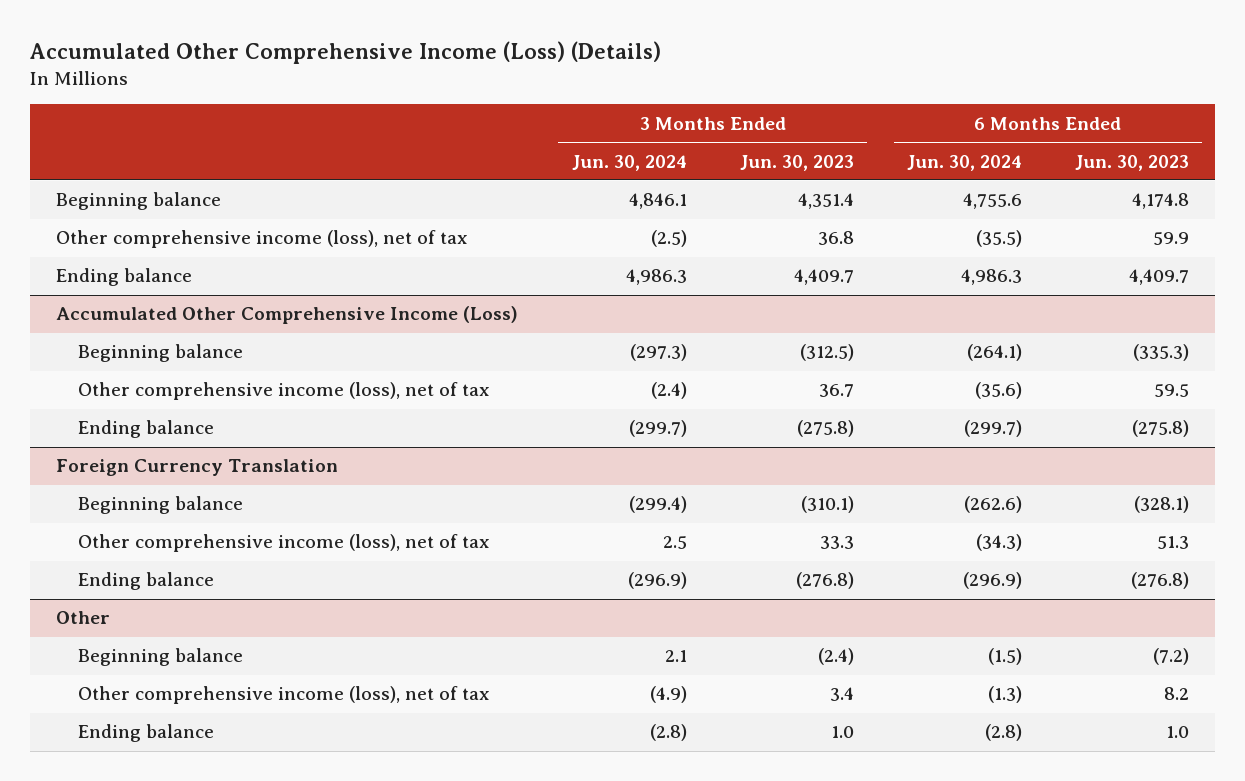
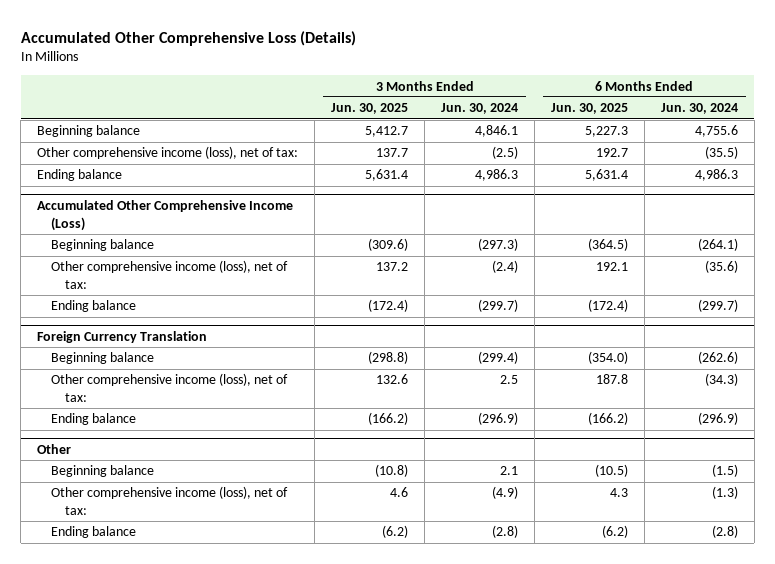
[29,41,661,65] Accumulated Other Comprehensive Income (Loss) (Details) -> [20,30,356,46] Accumulated Other Comprehensive Loss (Details)
[739,154,854,171] Jun. 30, 2023 -> none
[1074,154,1189,171] Jun. 30, 2023 -> none
none -> [331,103,409,115] Jun. 30, 2025
none -> [550,103,628,115] Jun. 30, 2025
[56,230,469,249] Other comprehensive income (loss), net of tax -> [37,146,299,160] Other comprehensive income (loss), net of tax:
[77,382,490,401] Other comprehensive income (loss), net of tax -> [51,260,289,290] Other comprehensive income (loss), net of tax:
[77,534,490,553] Other comprehensive income (loss), net of tax -> [51,373,289,403] Other comprehensive income (loss), net of tax:
[77,686,490,705] Other comprehensive income (loss), net of tax -> [51,486,289,516] Other comprehensive income (loss), net of tax:

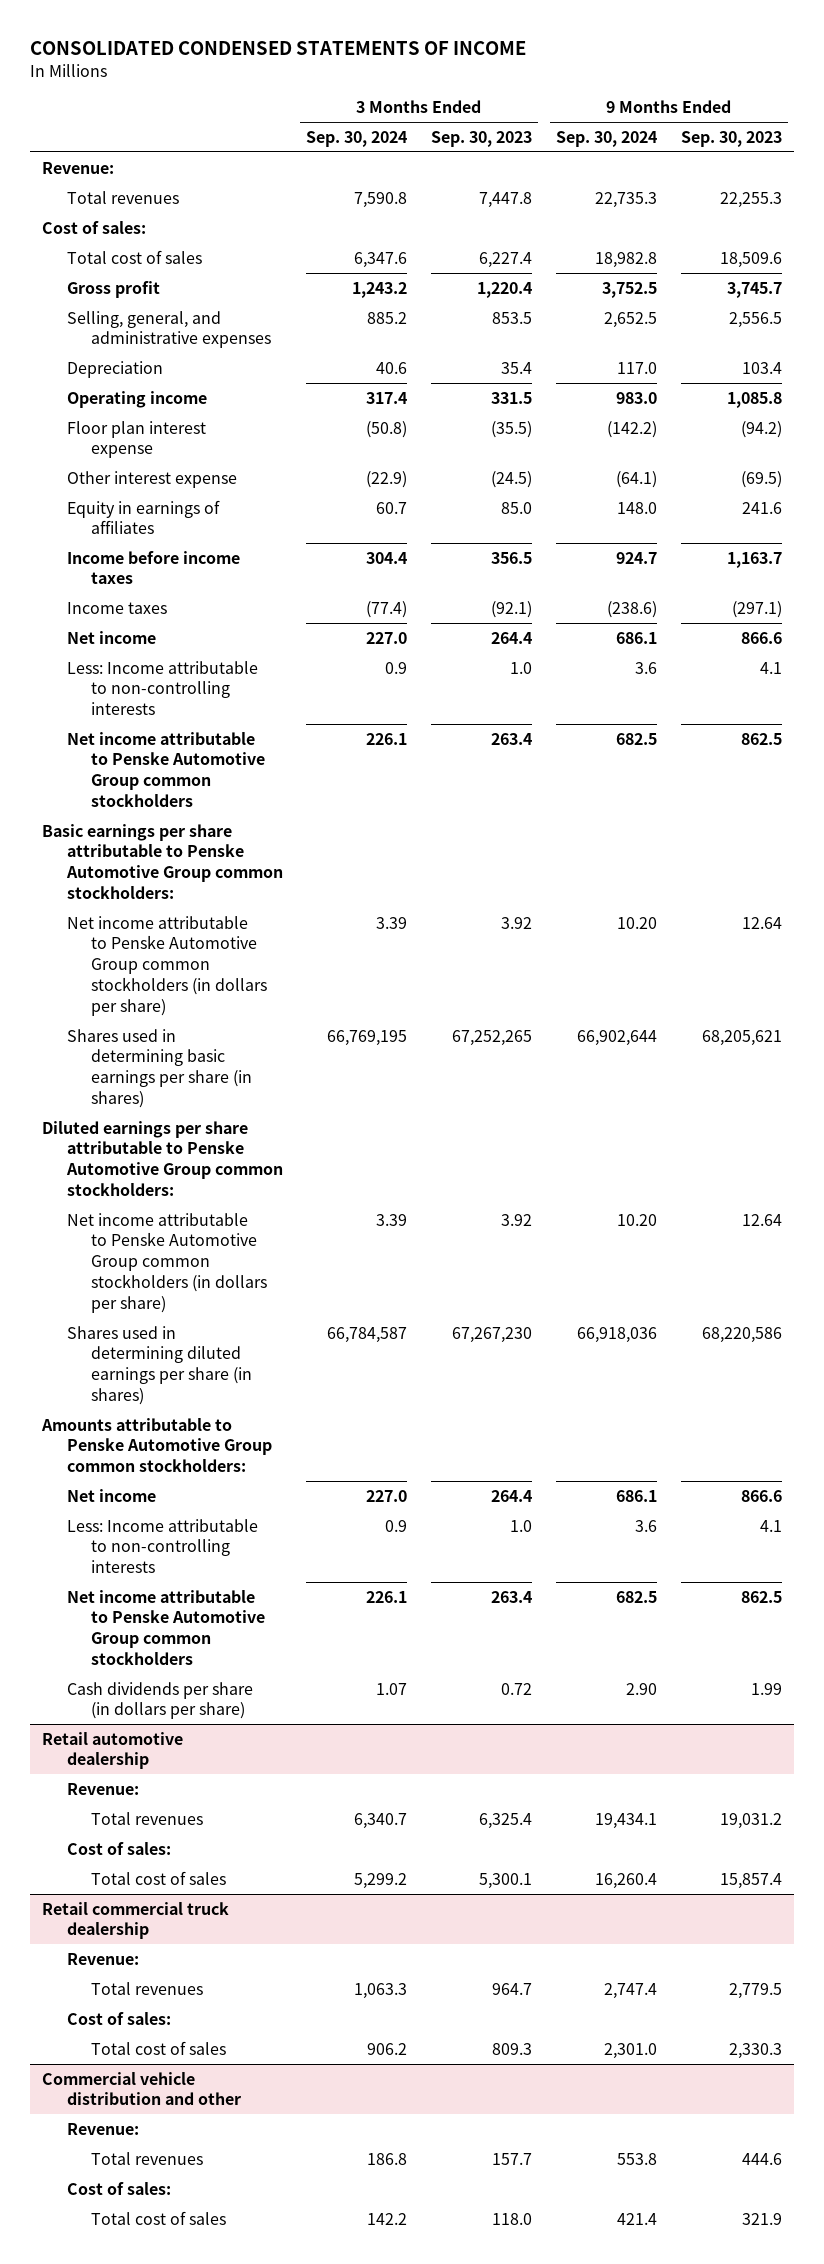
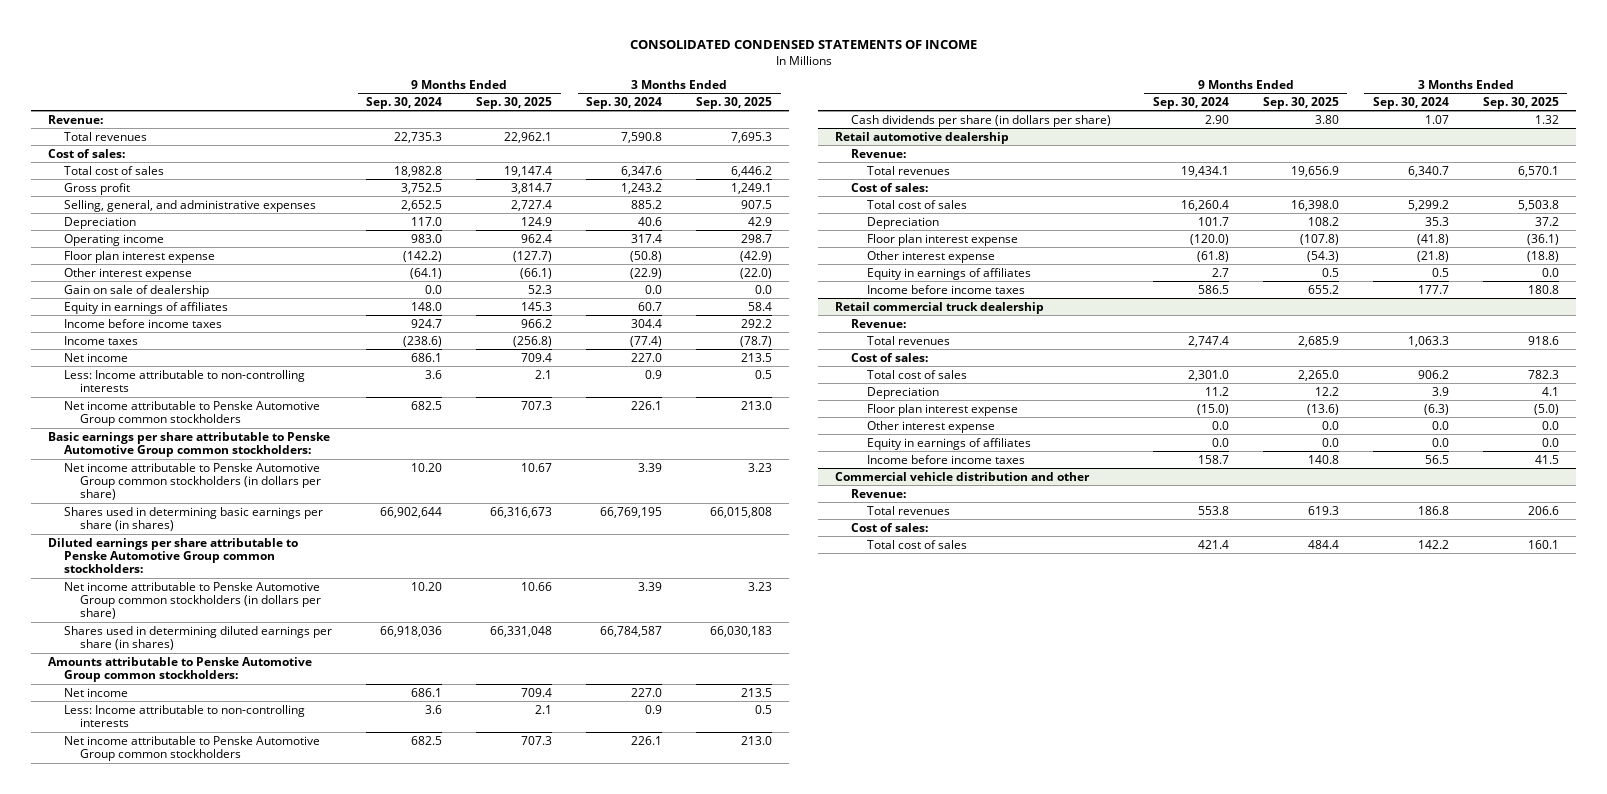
[431,130,533,147] Sep. 30, 2023 -> none
[680,130,782,147] Sep. 30, 2023 -> none
none -> [476,96,553,109] Sep. 30, 2025
none -> [696,96,773,109] Sep. 30, 2025
none -> [64,284,210,297] Gain on sale of dealership
none -> [866,216,939,229] Depreciation
none -> [866,233,1018,246] Floor plan interest expense
none -> [866,250,995,263] Other interest expense
none -> [866,267,1031,280] Equity in earnings of affiliates
none -> [866,284,1025,294] Income before income taxes
none -> [866,386,939,399] Depreciation
none -> [866,403,1018,416] Floor plan interest expense
none -> [866,420,995,433] Other interest expense
none -> [866,437,1031,450] Equity in earnings of affiliates
none -> [866,454,1025,464] Income before income taxes

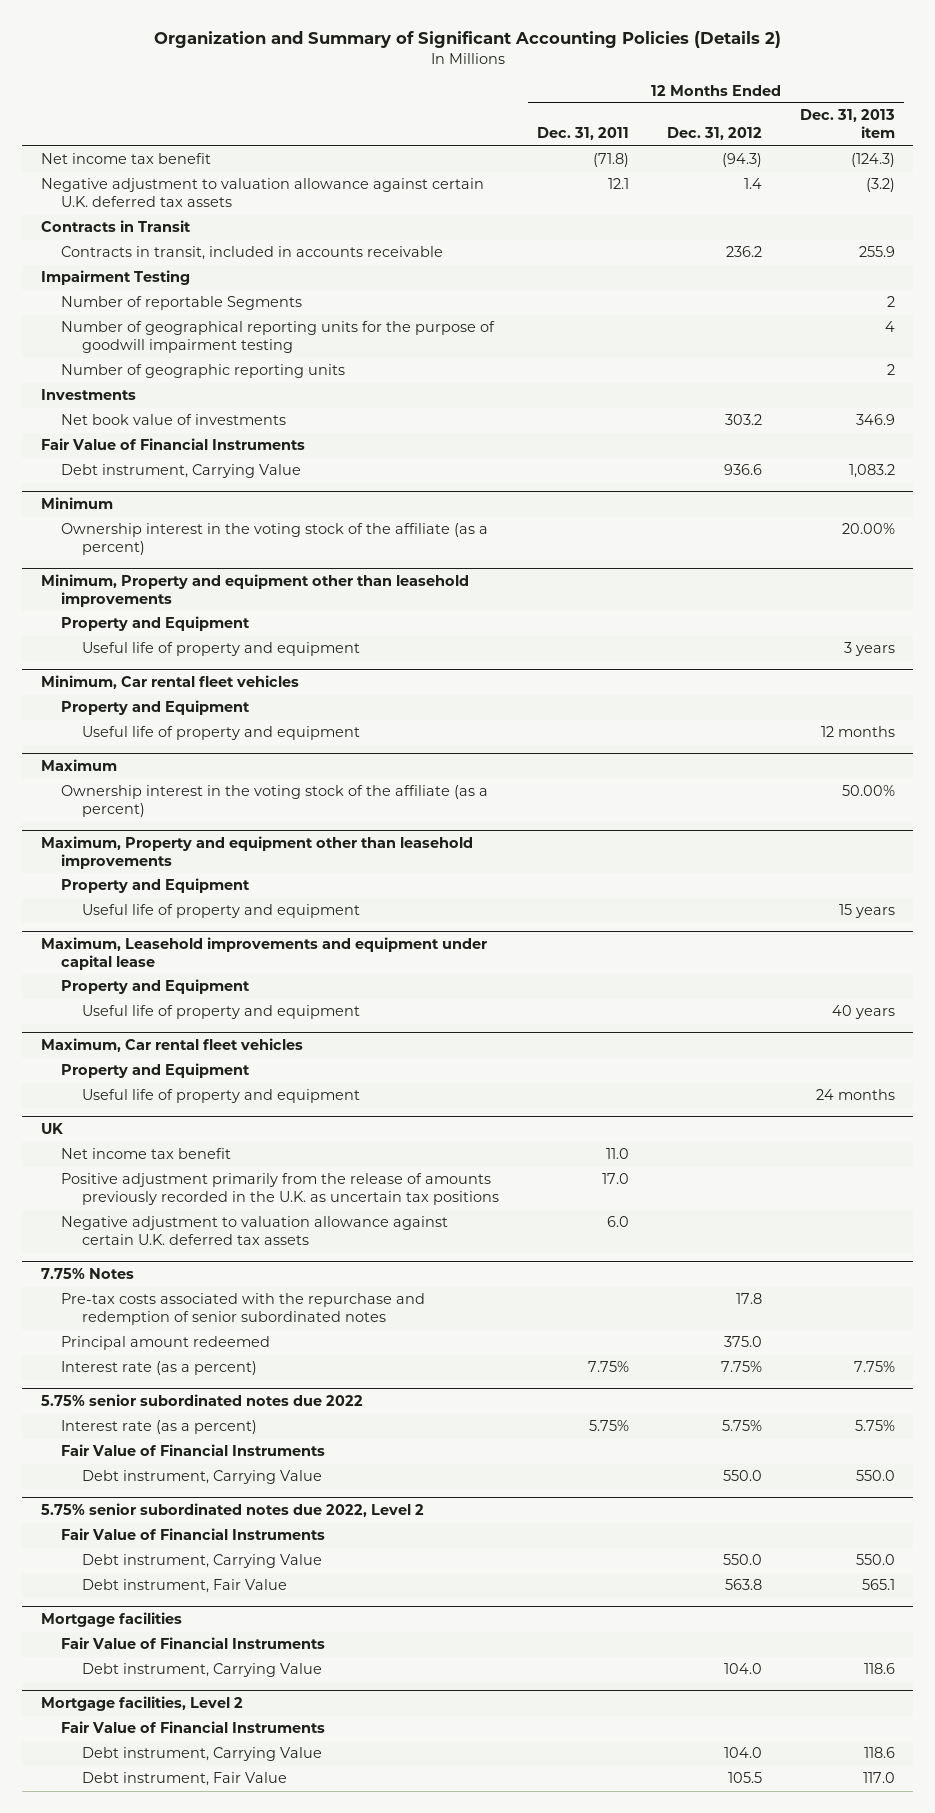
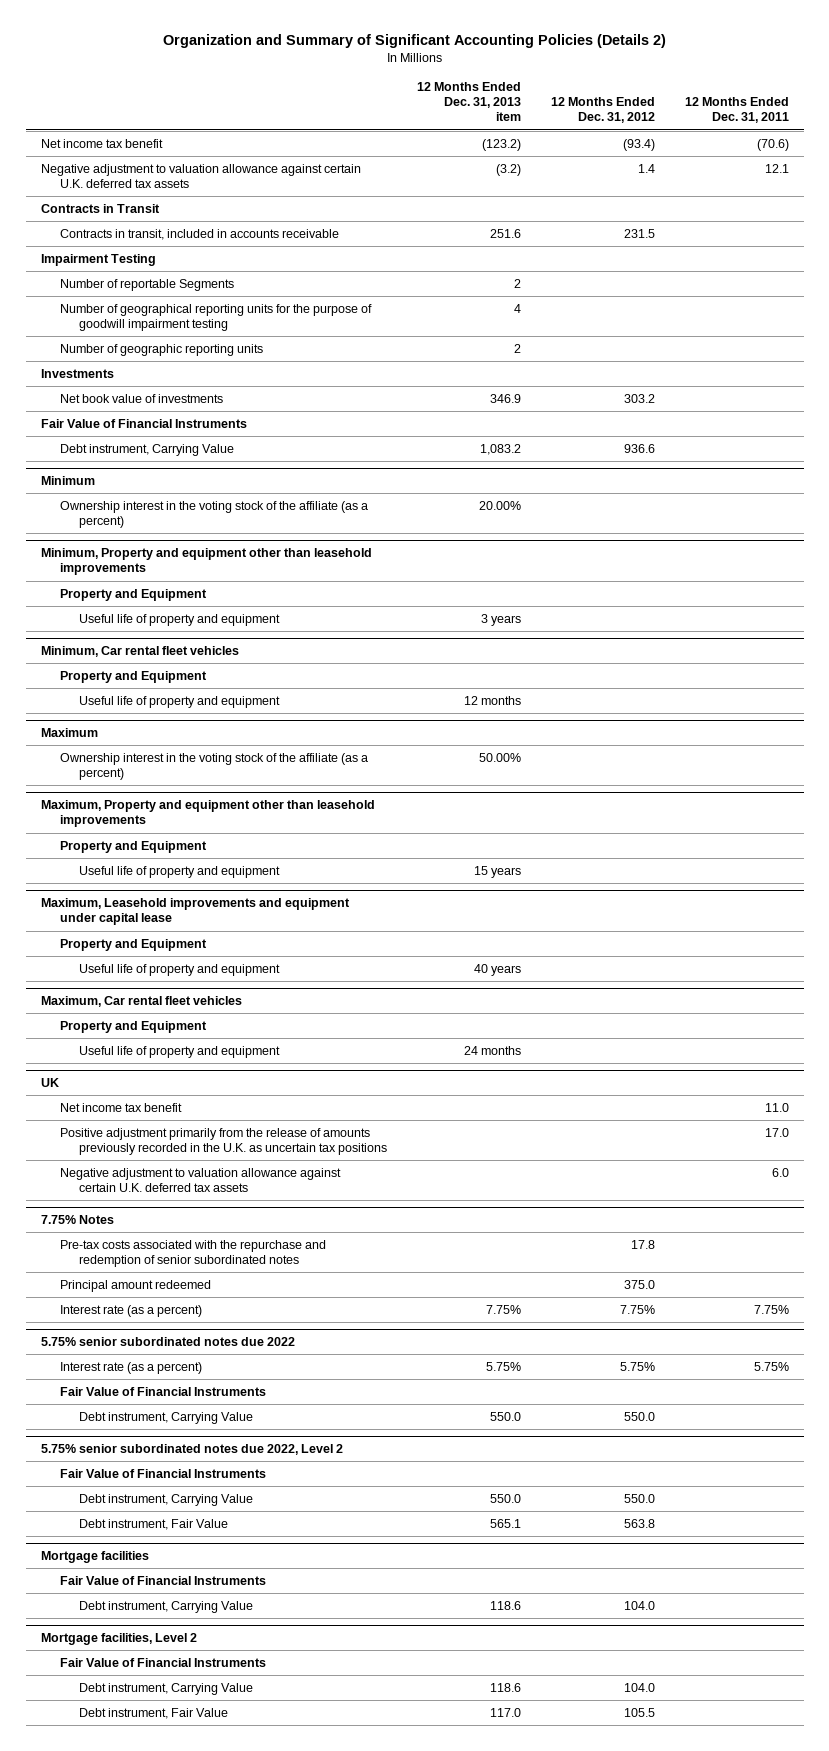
[593,153,630,168] (71.8) -> [756,138,789,151] (70.6)
[721,153,762,168] (94.3) -> [622,138,655,151] (93.4)
[850,153,895,168] (124.3) -> [482,138,522,151] (123.2)
[725,246,762,258] 236.2 -> [623,228,655,238] 231.5
[858,246,895,258] 255.9 -> [490,228,522,238] 251.6

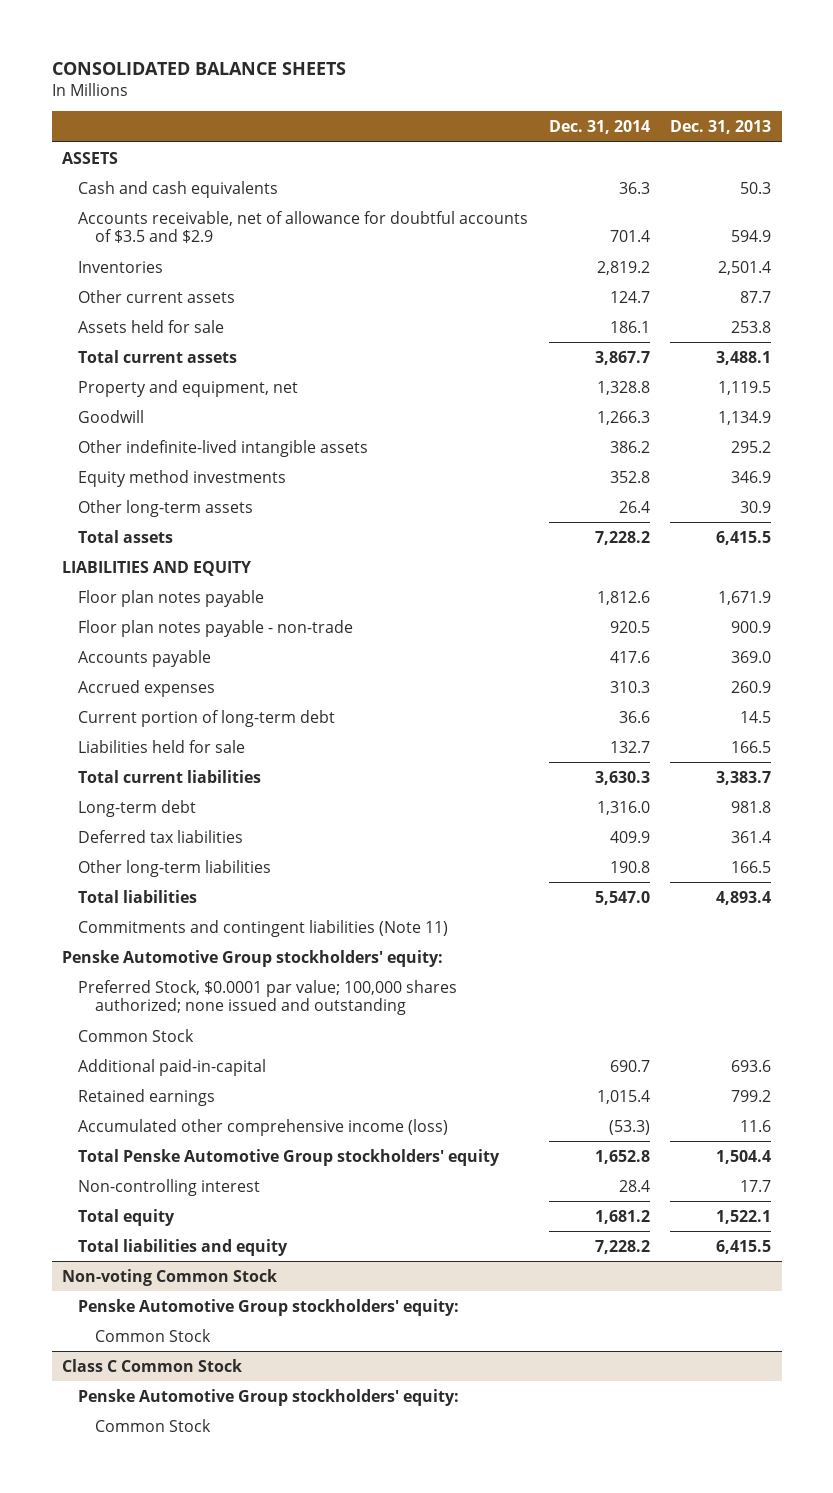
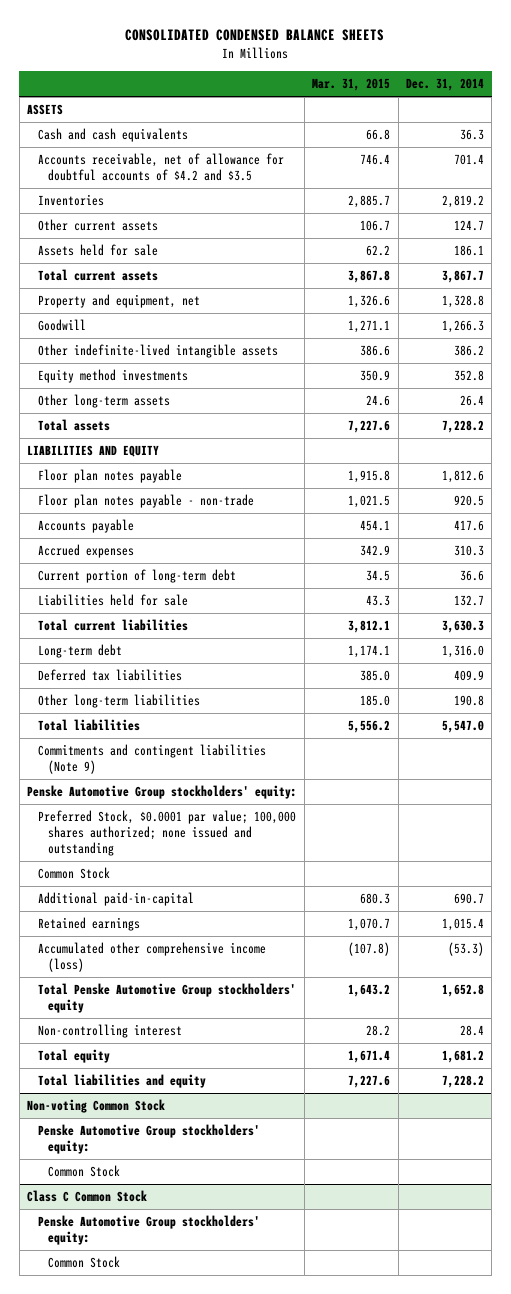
[51,62,346,76] CONSOLIDATED BALANCE SHEETS -> [125,28,385,41] CONSOLIDATED CONDENSED BALANCE SHEETS
[670,120,772,135] Dec. 31, 2013 -> none
none -> [312,78,391,92] Mar. 31, 2015
[78,210,529,244] Accounts receivable, net of allowance for doubtful accounts of $3.5 and $2.9 -> [37,153,284,182] Accounts receivable, net of allowance for doubtful accounts of $4.2 and $3.5
[78,919,449,937] Commitments and contingent liabilities (Note 11) -> [37,744,266,775] Commitments and contingent liabilities (Note 9)

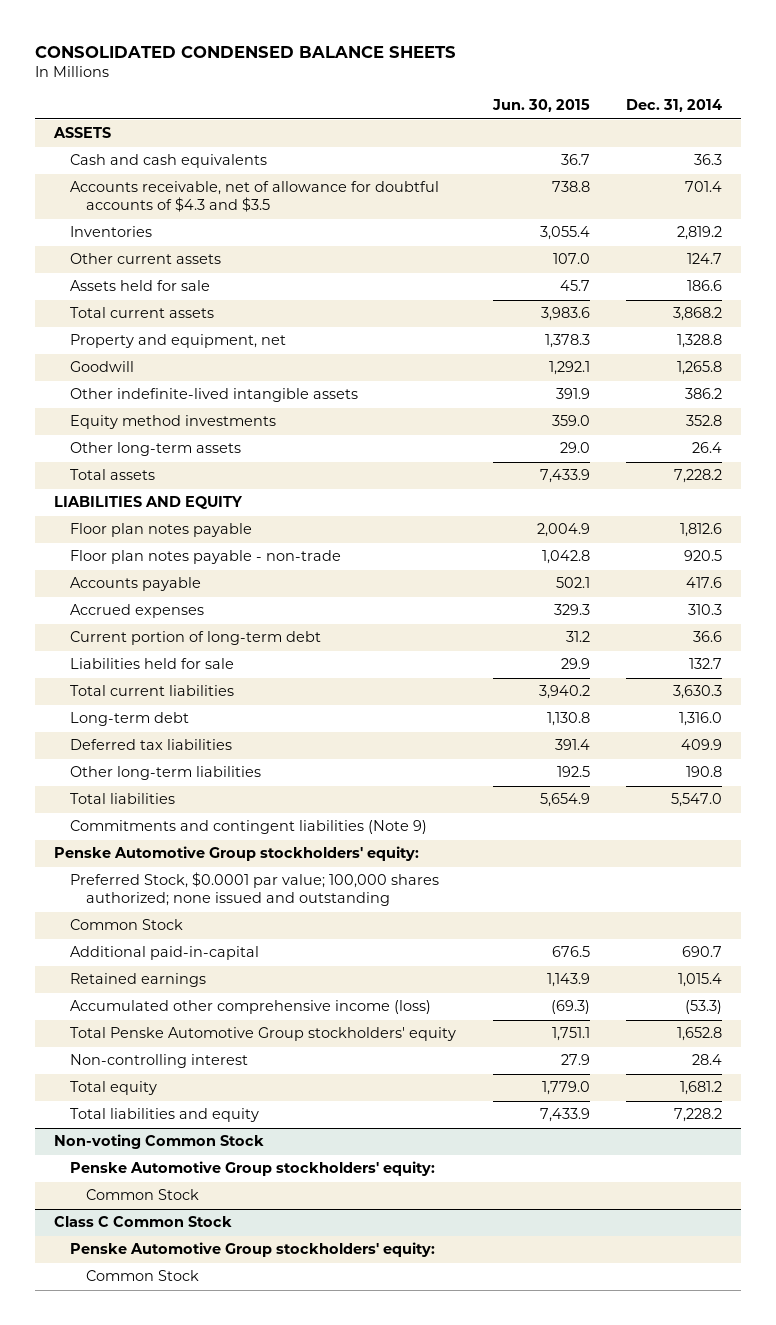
[312,78,391,92] Mar. 31, 2015 -> none
none -> [491,99,590,113] Jun. 30, 2015
[37,153,284,182] Accounts receivable, net of allowance for doubtful accounts of $4.2 and $3.5 -> [69,181,439,213] Accounts receivable, net of allowance for doubtful accounts of $4.3 and $3.5
[453,245,484,257] 186.1 -> [687,280,723,292] 186.6
[441,270,484,284] 3,867.7 -> [673,307,723,322] 3,868.2
[441,320,484,334] 1,266.3 -> [677,361,723,376] 1,265.8

